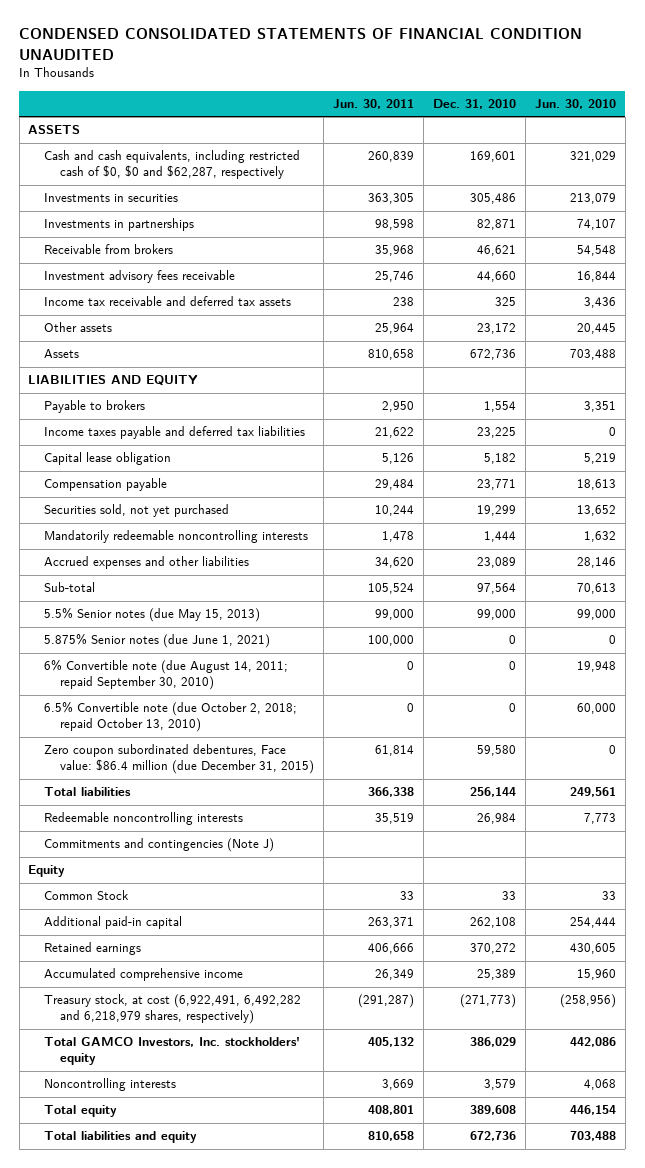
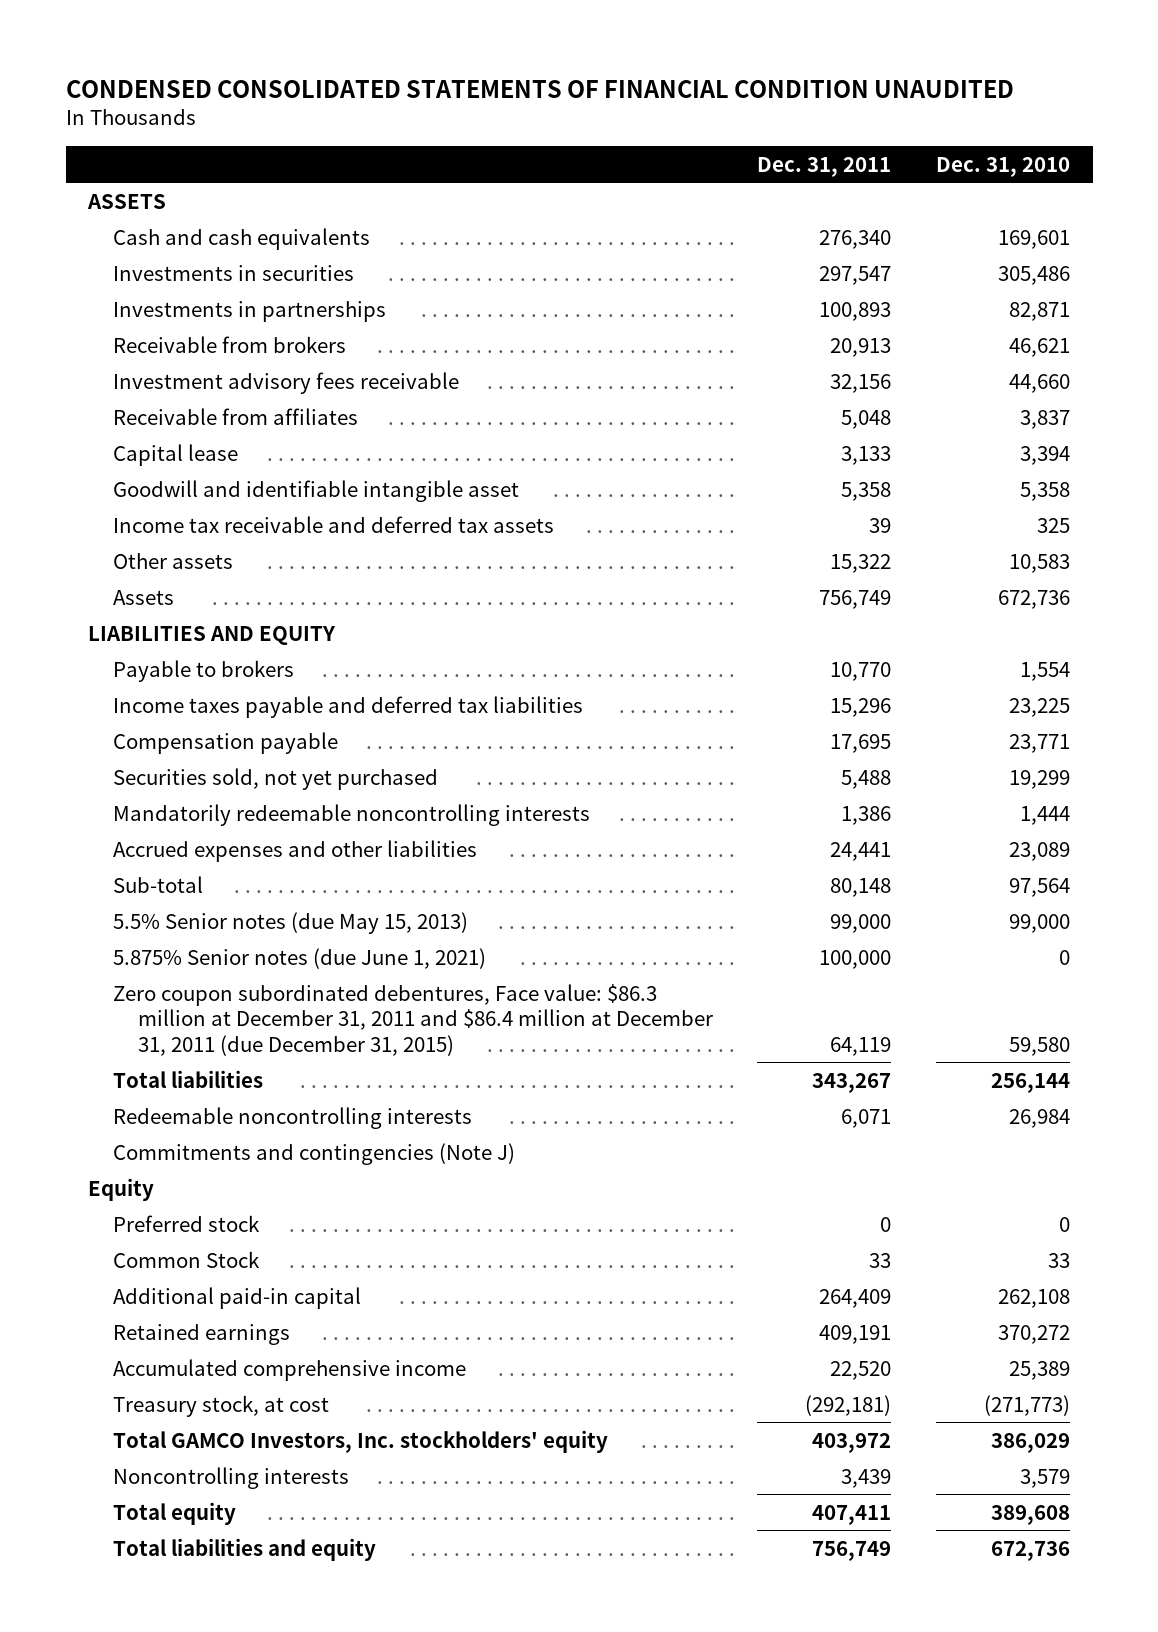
[333,99,415,110] Jun. 30, 2011 -> none
[535,99,617,110] Jun. 30, 2010 -> none
none -> [757,156,892,177] Dec. 31, 2011
[44,150,301,180] Cash and cash equivalents, including restricted cash of $0, $0 and $62,287, respectively -> [112,227,370,250] Cash and cash equivalents
none -> [112,407,358,425] Receivable from affiliates
none -> [112,443,238,466] Capital lease
none -> [112,479,519,502] Goodwill and identifiable intangible asset
[477,323,517,335] 23,172 -> [1009,553,1071,573] 10,583
[44,452,172,466] Capital lease obligation -> none
[44,659,289,691] 6% Convertible note (due August 14, 2011; repaid September 30, 2010) -> none
[44,701,298,733] 6.5% Convertible note (due October 2, 2018; repaid October 13, 2010) -> none
[44,744,315,775] Zero coupon subordinated debentures, Face value: $86.4 million (due December 31, 2015) -> [112,983,713,1056] Zero coupon subordinated debentures, Face value: $86.3 million at December 31, 2011 and $86.4 million at December 31, 2011 (due December 31, 2015)
none -> [112,1214,260,1232] Preferred stock
[44,994,302,1025] Treasury stock, at cost (6,922,491, 6,492,282 and 6,218,979 shares, respectively) -> [112,1394,329,1417] Treasury stock, at cost

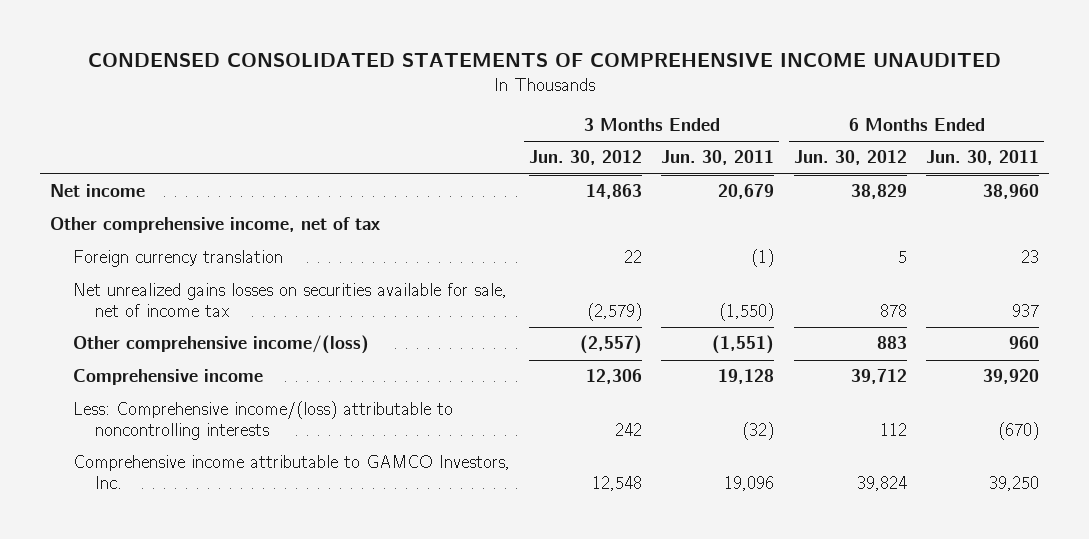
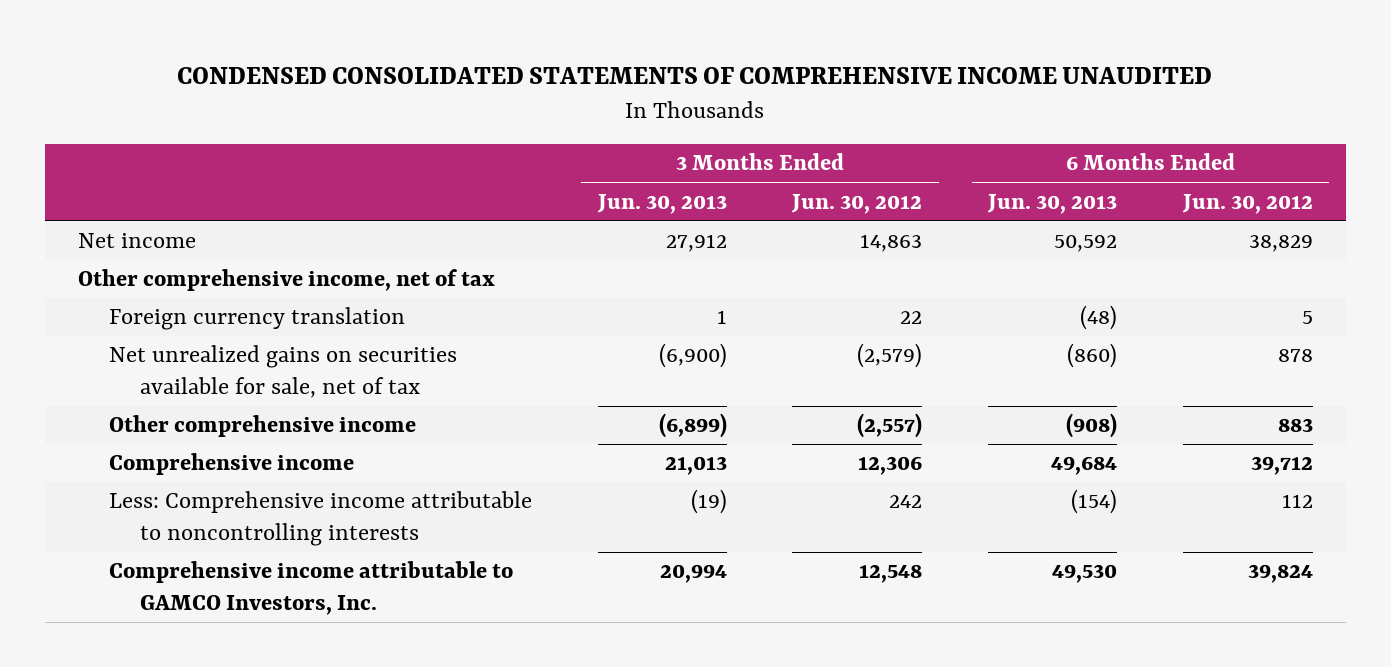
[661,150,775,166] Jun. 30, 2011 -> none
[926,150,1040,166] Jun. 30, 2011 -> none
none -> [596,193,727,214] Jun. 30, 2013
none -> [987,193,1118,214] Jun. 30, 2013
[72,283,507,318] Net unrealized gains losses on securities available for sale, net of income tax -> [108,345,457,398] Net unrealized gains on securities available for sale, net of tax
[72,335,369,355] Other comprehensive income/(loss) -> [108,415,416,438] Other comprehensive income
[72,401,453,441] Less: Comprehensive income/(loss) attributable to noncontrolling interests -> [108,491,532,546] Less: Comprehensive income attributable to noncontrolling interests

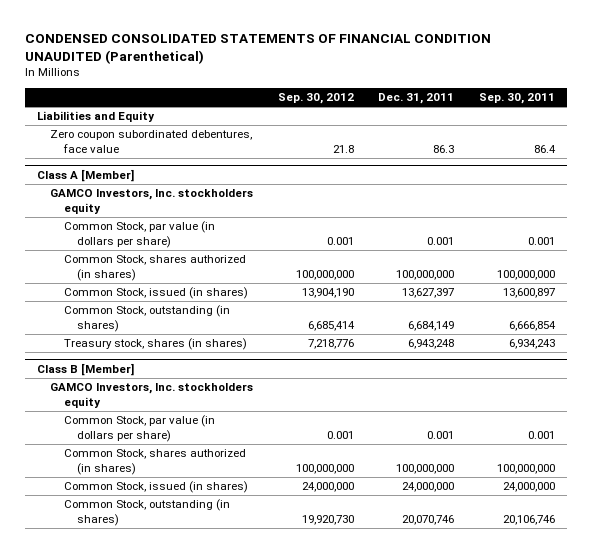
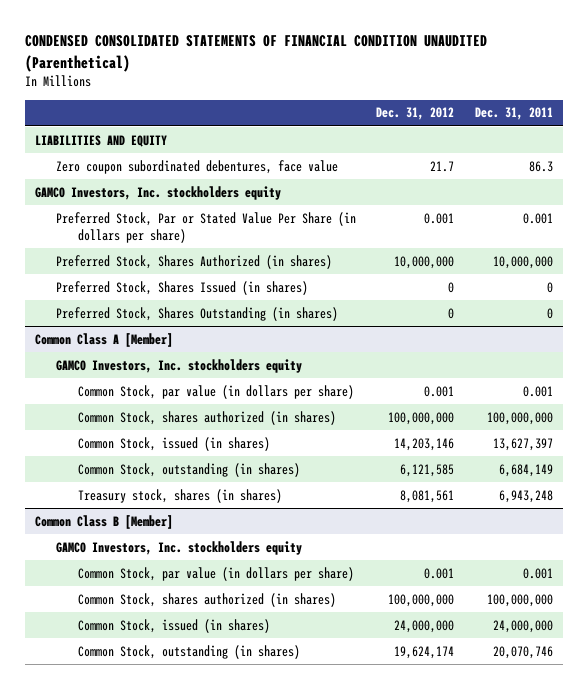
[277,93,354,105] Sep. 30, 2012 -> none
[478,93,555,105] Sep. 30, 2011 -> none
none -> [376,107,455,121] Dec. 31, 2012
[36,111,155,123] Liabilities and Equity -> [35,134,168,147] LIABILITIES AND EQUITY
[36,168,134,182] Class A [Member] -> none
none -> [56,211,357,243] Preferred Stock, Par or Stated Value Per Share (in dollars per share)
none -> [56,254,333,269] Preferred Stock, Shares Authorized (in shares)
none -> [56,280,309,295] Preferred Stock, Shares Issued (in shares)
none -> [56,306,339,321] Preferred Stock, Shares Outstanding (in shares)
none -> [35,332,174,347] Common Class A [Member]
none -> [56,358,303,373] GAMCO Investors, Inc. stockholders equity
[36,362,134,376] Class B [Member] -> [35,514,174,529] Common Class B [Member]

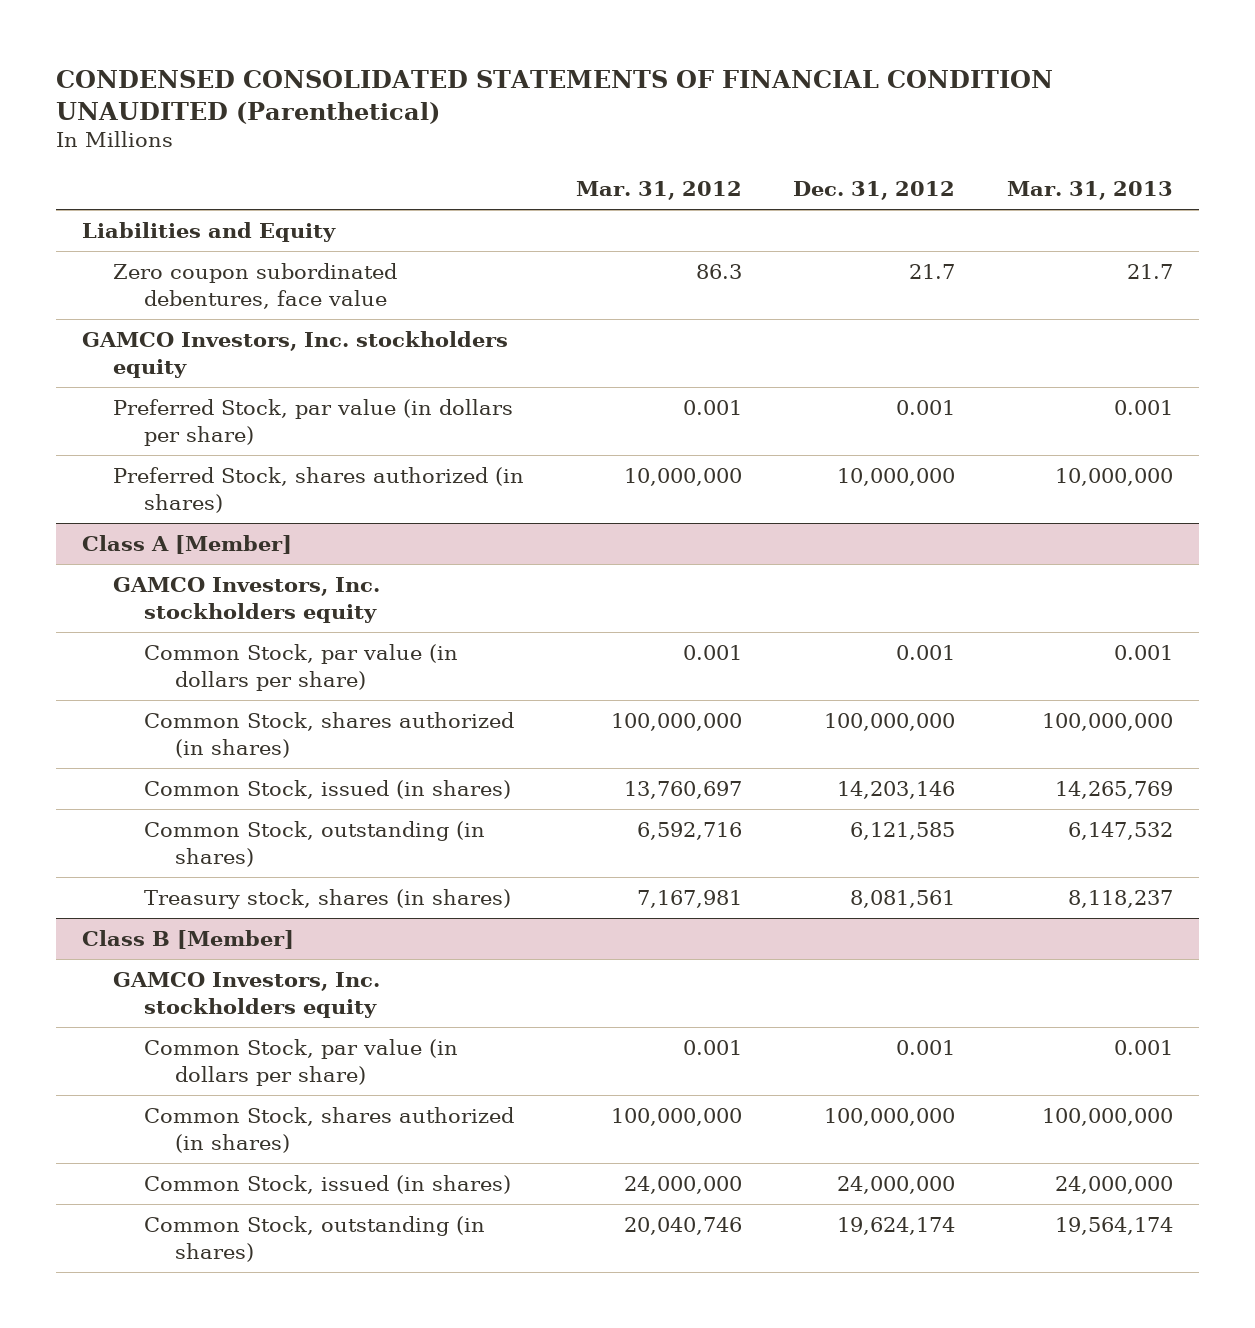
[474,107,553,121] Dec. 31, 2011 -> none
none -> [575,180,742,200] Mar. 31, 2012
none -> [1007,180,1174,200] Mar. 31, 2013
[35,134,168,147] LIABILITIES AND EQUITY -> [81,222,336,243] Liabilities and Equity
[56,280,309,295] Preferred Stock, Shares Issued (in shares) -> none
[56,306,339,321] Preferred Stock, Shares Outstanding (in shares) -> none
[56,211,357,243] Preferred Stock, Par or Stated Value Per Share (in dollars per share) -> [112,399,513,446] Preferred Stock, par value (in dollars per share)
[56,254,333,269] Preferred Stock, Shares Authorized (in shares) -> [112,467,524,513] Preferred Stock, shares authorized (in shares)
[35,332,174,347] Common Class A [Member] -> [81,535,292,555] Class A [Member]
[35,514,174,529] Common Class B [Member] -> [81,930,294,950] Class B [Member]

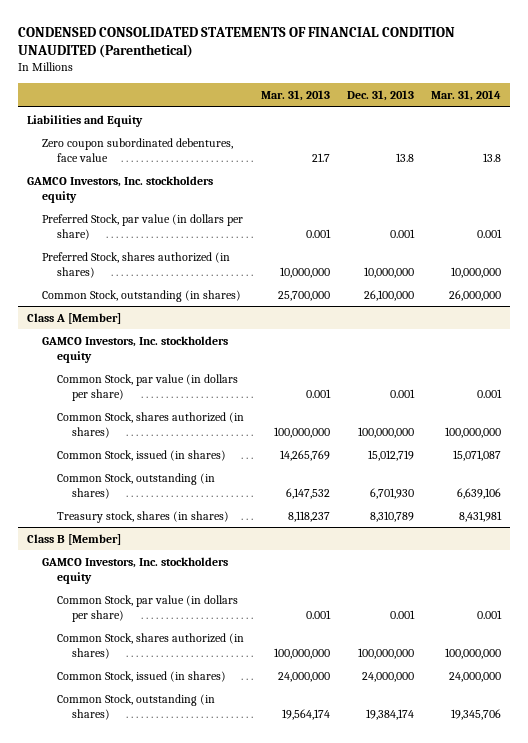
[575,180,742,200] Mar. 31, 2012 -> none
[793,180,956,200] Dec. 31, 2012 -> none
none -> [347,90,415,102] Dec. 31, 2013
none -> [431,90,502,102] Mar. 31, 2014
none -> [41,289,241,302] Common Stock, outstanding (in shares)

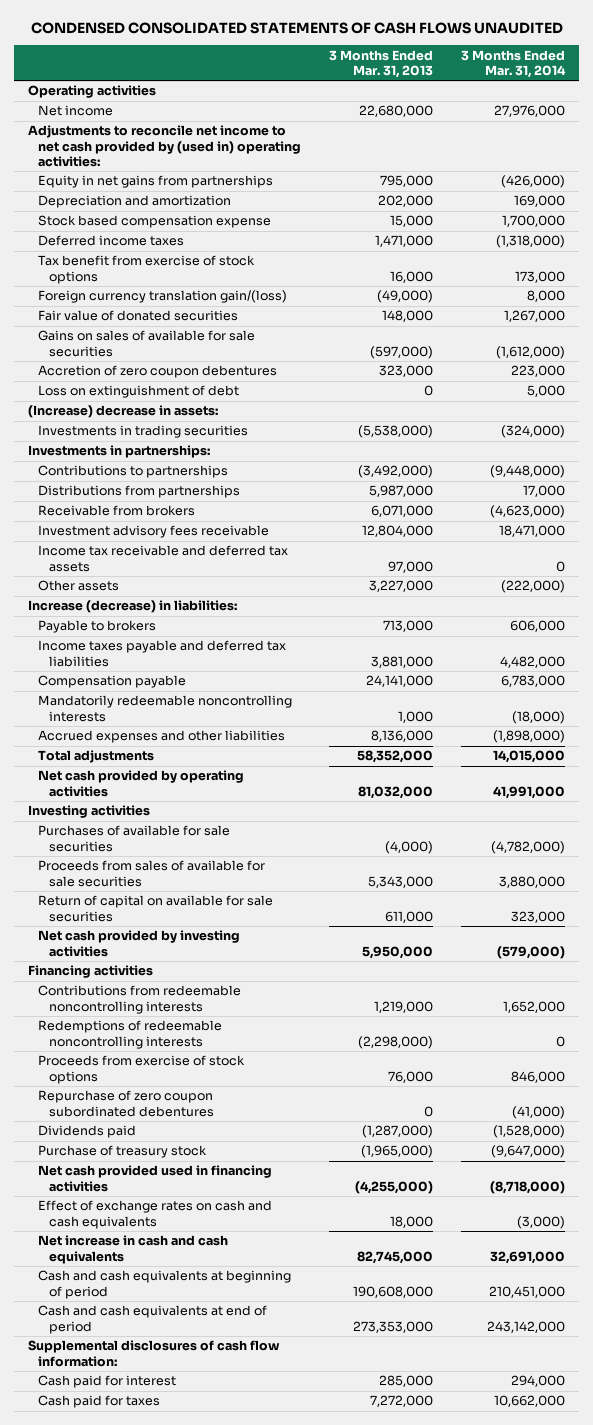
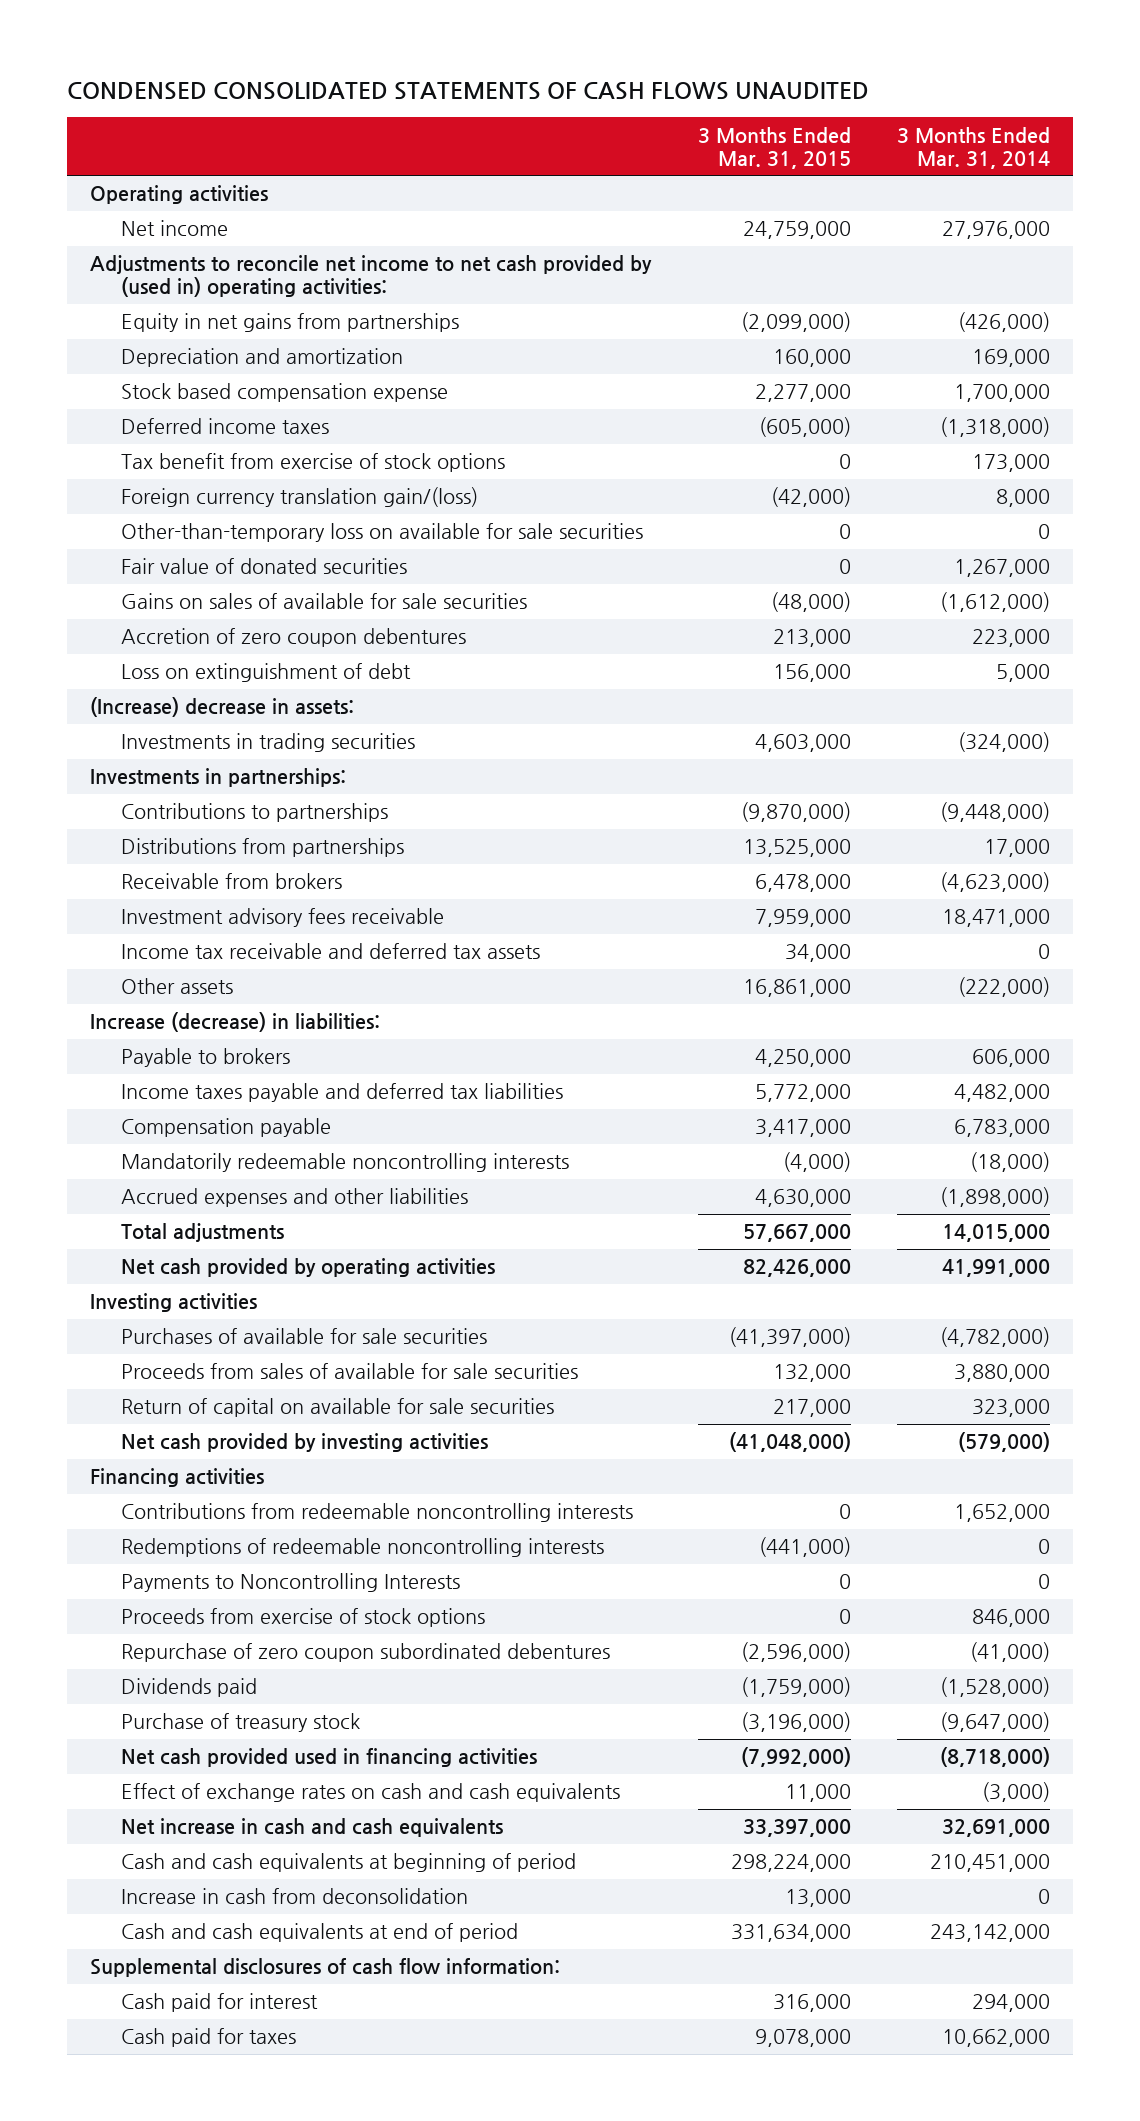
[329,49,434,78] 3 Months Ended Mar. 31, 2013 -> none
none -> [697,126,851,169] 3 Months Ended Mar. 31, 2015
none -> [120,523,643,543] Other-than-temporary loss on available for sale securities
none -> [120,1573,460,1593] Payments to Noncontrolling Interests
none -> [120,1888,468,1905] Increase in cash from deconsolidation

